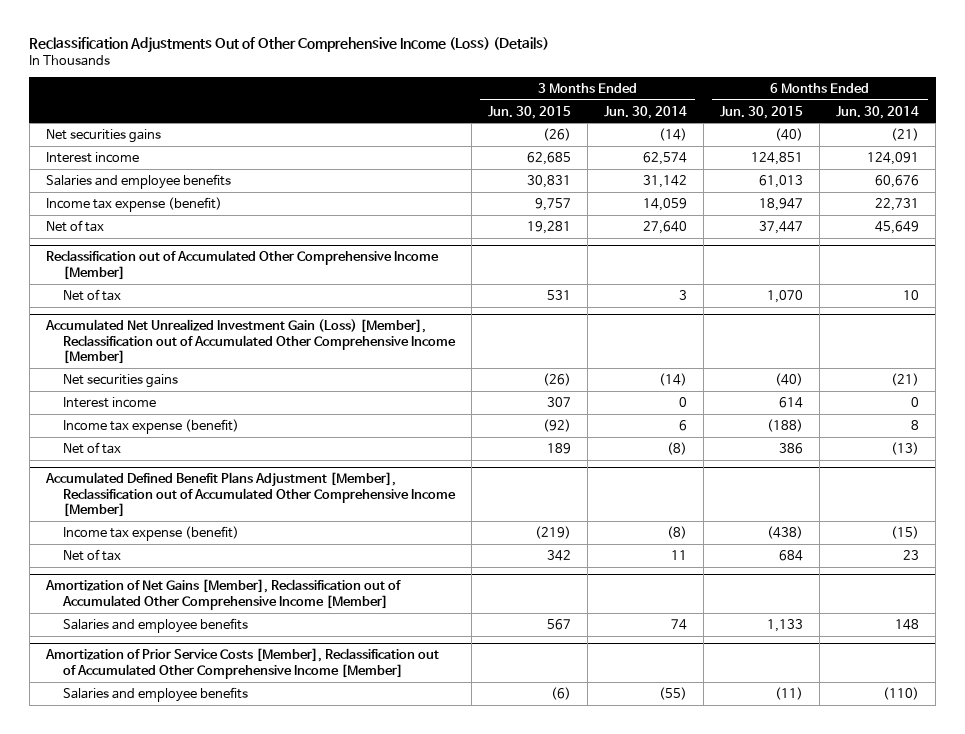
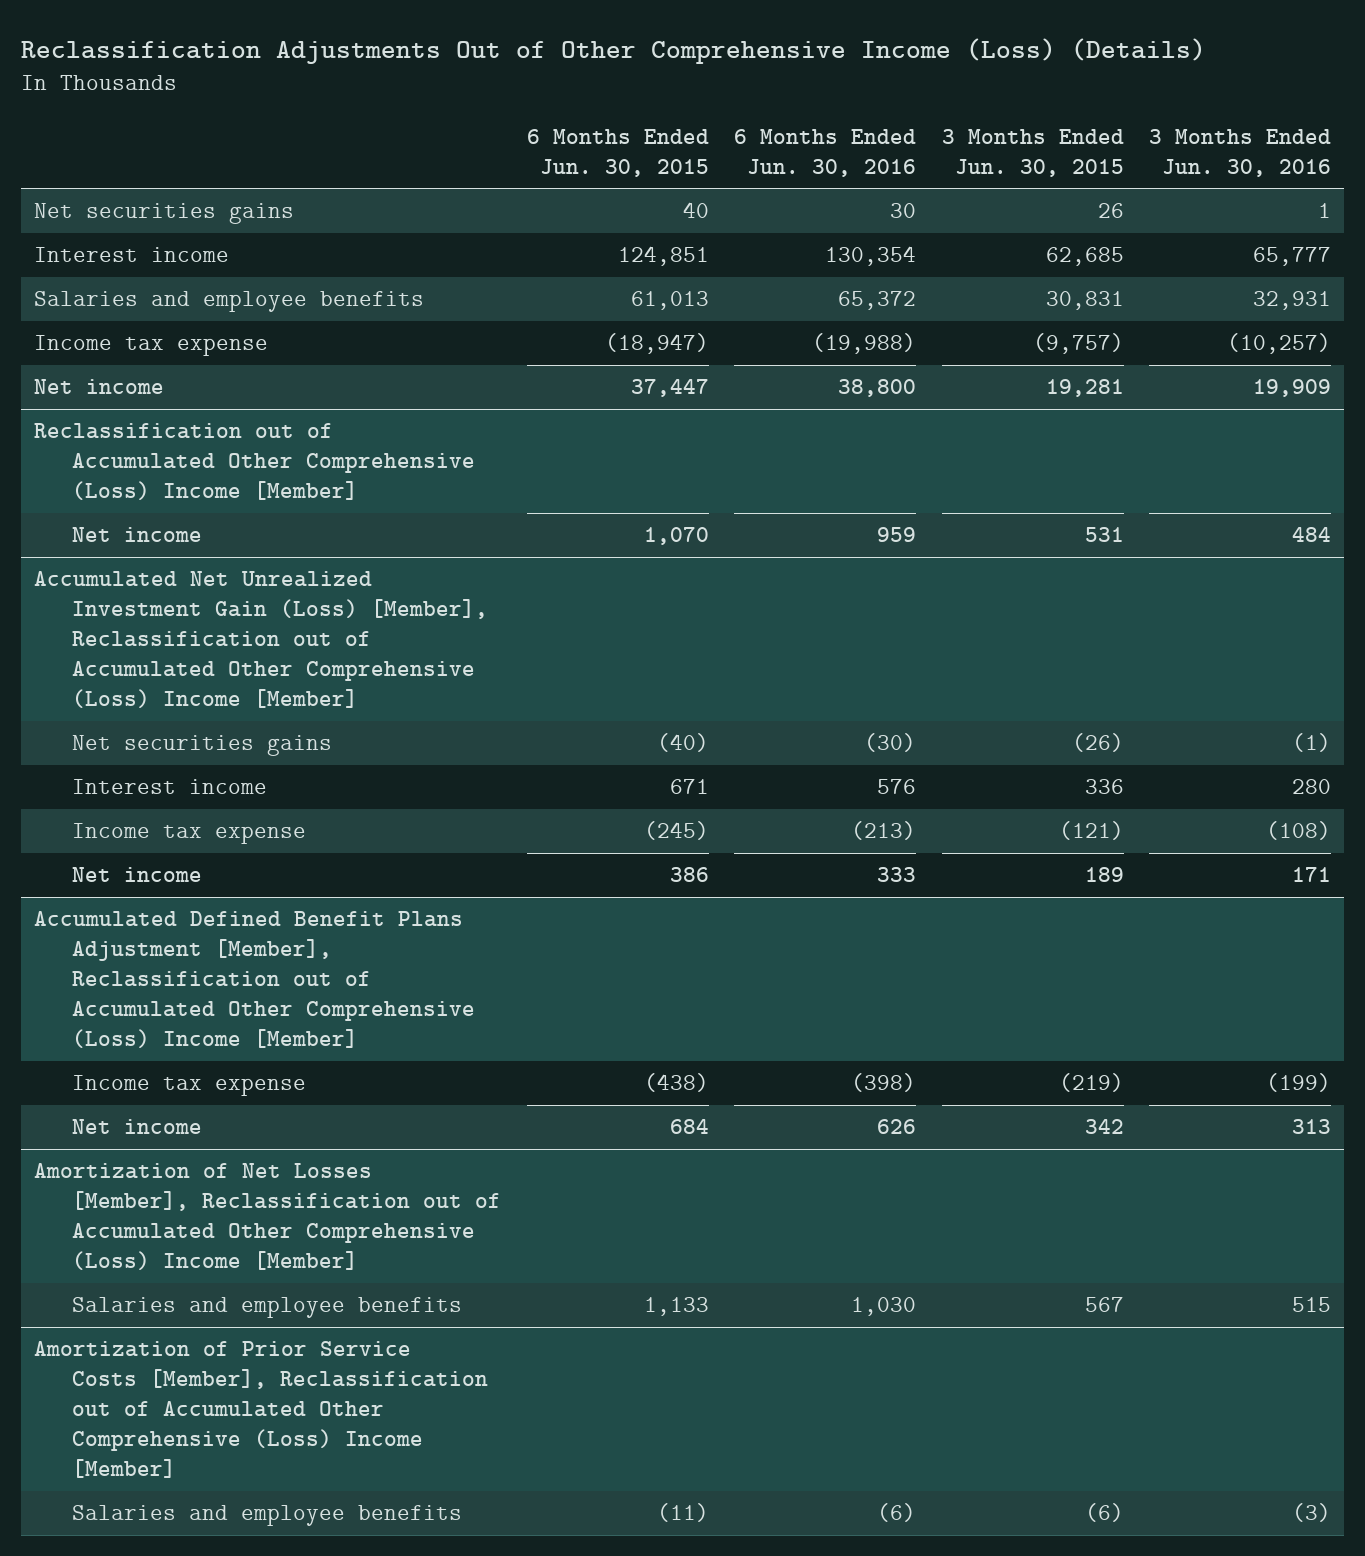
[604,105,688,119] Jun. 30, 2014 -> none
[836,105,920,119] Jun. 30, 2014 -> none
none -> [734,128,917,177] 6 Months Ended Jun. 30, 2016
none -> [1149,128,1332,177] 3 Months Ended Jun. 30, 2016
[542,127,571,141] (26) -> [1097,203,1124,219] 26
[775,127,804,141] (40) -> [682,202,709,219] 40
[45,196,222,212] Income tax expense (benefit) -> [34,335,269,357] Income tax expense
[534,197,571,211] 9,757 -> [1032,333,1124,355] (9,757)
[759,197,804,211] 18,947 -> [604,333,709,355] (18,947)
[45,219,104,232] Net of tax -> [34,379,165,395] Net income
[45,250,439,280] Reclassification out of Accumulated Other Comprehensive Income [Member] -> [34,423,475,501] Reclassification out of Accumulated Other Comprehensive (Loss) Income [Member]
[62,288,121,301] Net of tax -> [71,527,202,543] Net income
[44,319,456,365] Accumulated Net Unrealized Investment Gain (Loss) [Member], Reclassification out of Accumulated Other Comprehensive Income [Member] -> [34,571,488,709] Accumulated Net Unrealized Investment Gain (Loss) [Member], Reclassification out of Accumulated Other Comprehensive (Loss) Income [Member]
[546,396,571,407] 307 -> [1084,779,1124,795] 336
[779,396,804,408] 614 -> [669,779,709,795] 671
[62,418,239,434] Income tax expense (benefit) -> [71,823,306,845] Income tax expense
[542,418,571,432] (92) -> [1058,821,1124,841] (121)
[767,418,804,432] (188) -> [643,821,709,841] (245)
[62,441,121,454] Net of tax -> [71,867,202,883] Net income
[44,472,456,518] Accumulated Defined Benefit Plans Adjustment [Member], Reclassification out of Accumulated Other Comprehensive Income [Member] -> [34,911,475,1049] Accumulated Defined Benefit Plans Adjustment [Member], Reclassification out of Accumulated Other Comprehensive (Loss) Income [Member]
[62,525,239,541] Income tax expense (benefit) -> [71,1075,306,1097] Income tax expense
[62,548,121,561] Net of tax -> [71,1119,202,1135] Net income
[44,579,401,610] Amortization of Net Gains [Member], Reclassification out of Accumulated Other Comprehensive Income [Member] -> [34,1163,501,1271] Amortization of Net Losses [Member], Reclassification out of Accumulated Other Comprehensive (Loss) Income [Member]
[44,648,439,679] Amortization of Prior Service Costs [Member], Reclassification out of Accumulated Other Comprehensive Income [Member] -> [34,1341,488,1479] Amortization of Prior Service Costs [Member], Reclassification out of Accumulated Other Comprehensive (Loss) Income [Member]

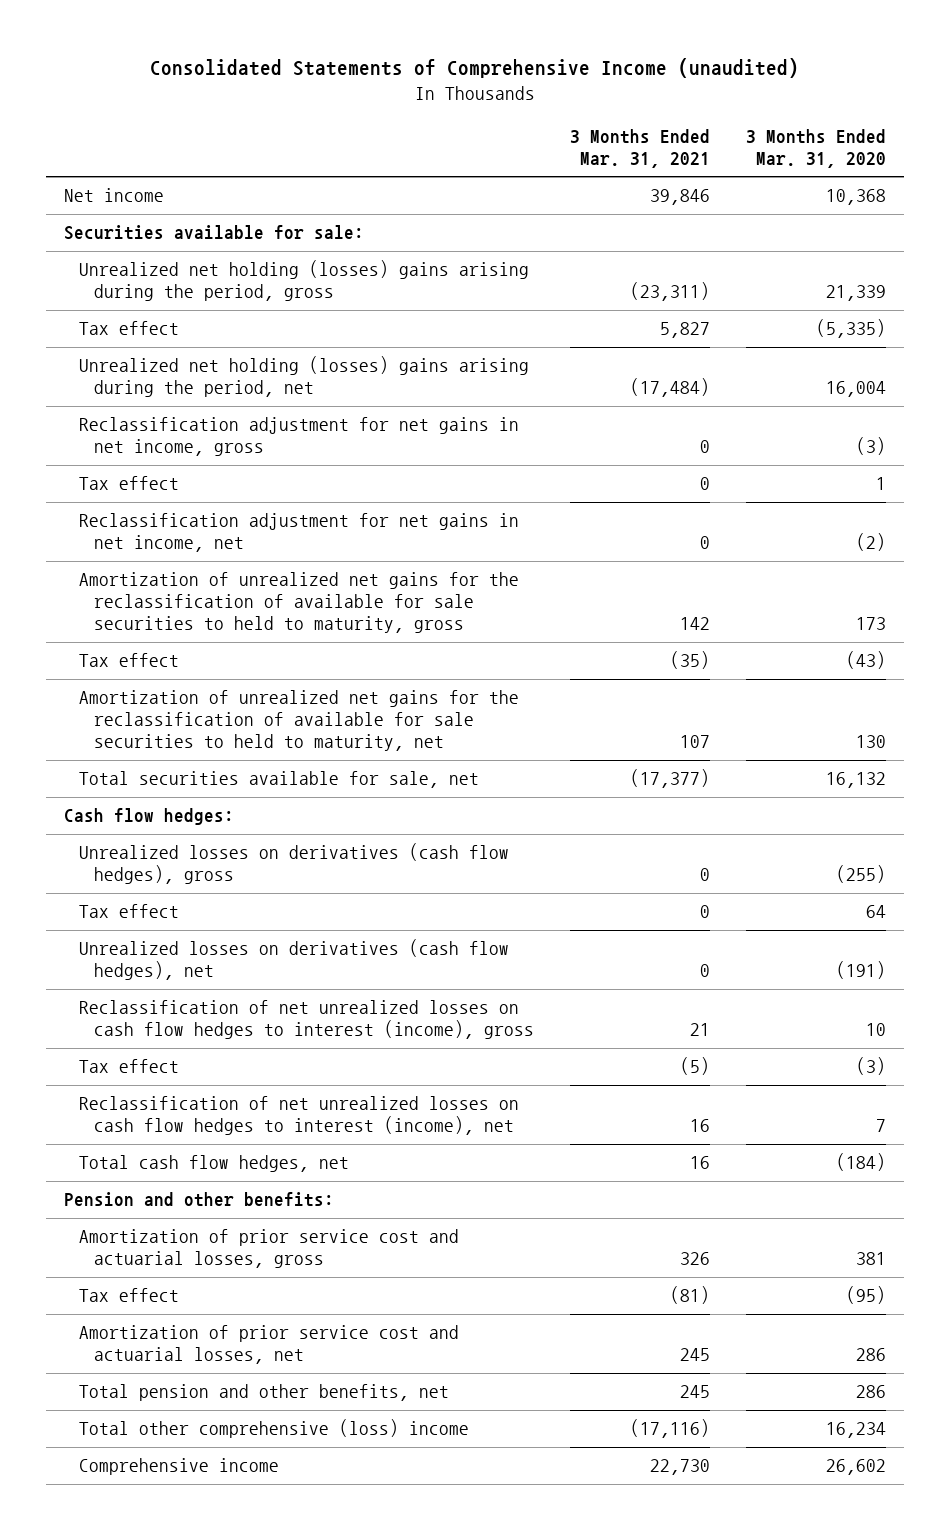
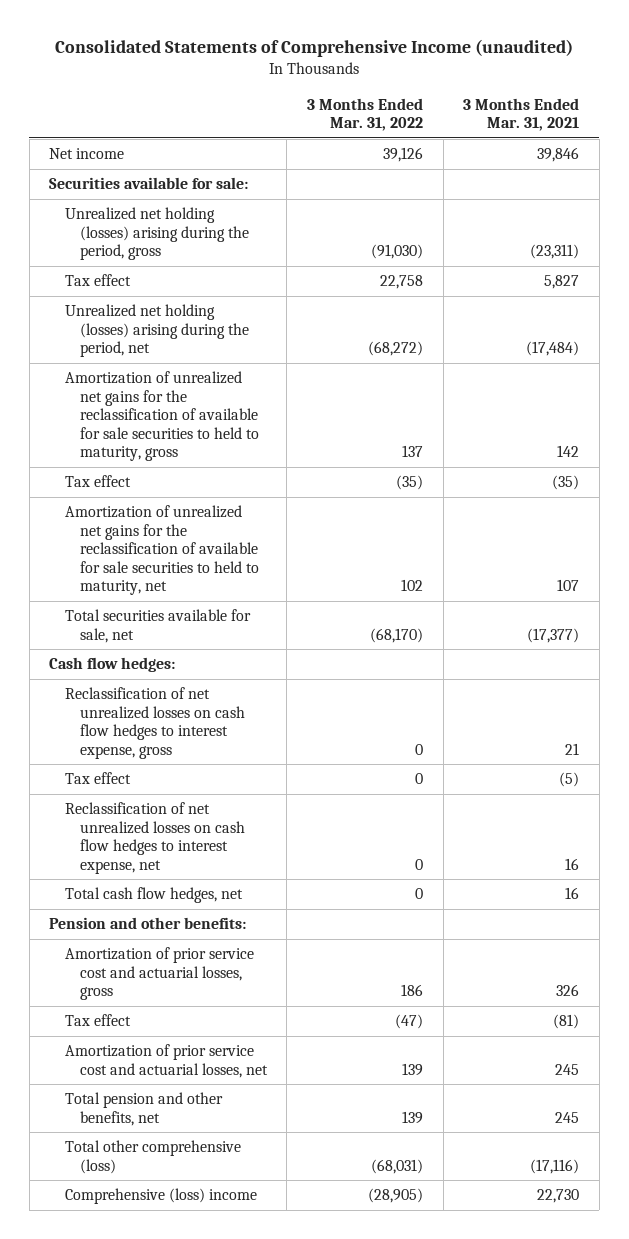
[746,128,887,169] 3 Months Ended Mar. 31, 2020 -> none
none -> [307,97,424,132] 3 Months Ended Mar. 31, 2022
[78,260,529,302] Unrealized net holding (losses) gains arising during the period, gross -> [64,207,249,261] Unrealized net holding (losses) arising during the period, gross
[78,417,519,457] Reclassification adjustment for net gains in net income, gross -> none
[78,476,179,491] Tax effect -> none
[78,513,519,553] Reclassification adjustment for net gains in net income, net -> none
[78,356,529,398] Unrealized net holding (losses) gains arising during the period, net -> [64,304,249,358] Unrealized net holding (losses) arising during the period, net
[78,843,509,885] Unrealized losses on derivatives (cash flow hedges), gross -> none
[78,904,179,919] Tax effect -> none
[78,939,509,981] Unrealized losses on derivatives (cash flow hedges), net -> none
[78,1000,535,1040] Reclassification of net unrealized losses on cash flow hedges to interest (income), gross -> [64,687,245,759] Reclassification of net unrealized losses on cash flow hedges to interest expense, gross
[78,1096,519,1136] Reclassification of net unrealized losses on cash flow hedges to interest (income), net -> [64,802,245,874] Reclassification of net unrealized losses on cash flow hedges to interest expense, net
[78,1419,469,1439] Total other comprehensive (loss) income -> [64,1140,241,1174] Total other comprehensive (loss)
[78,1458,279,1476] Comprehensive income -> [64,1188,257,1205] Comprehensive (loss) income

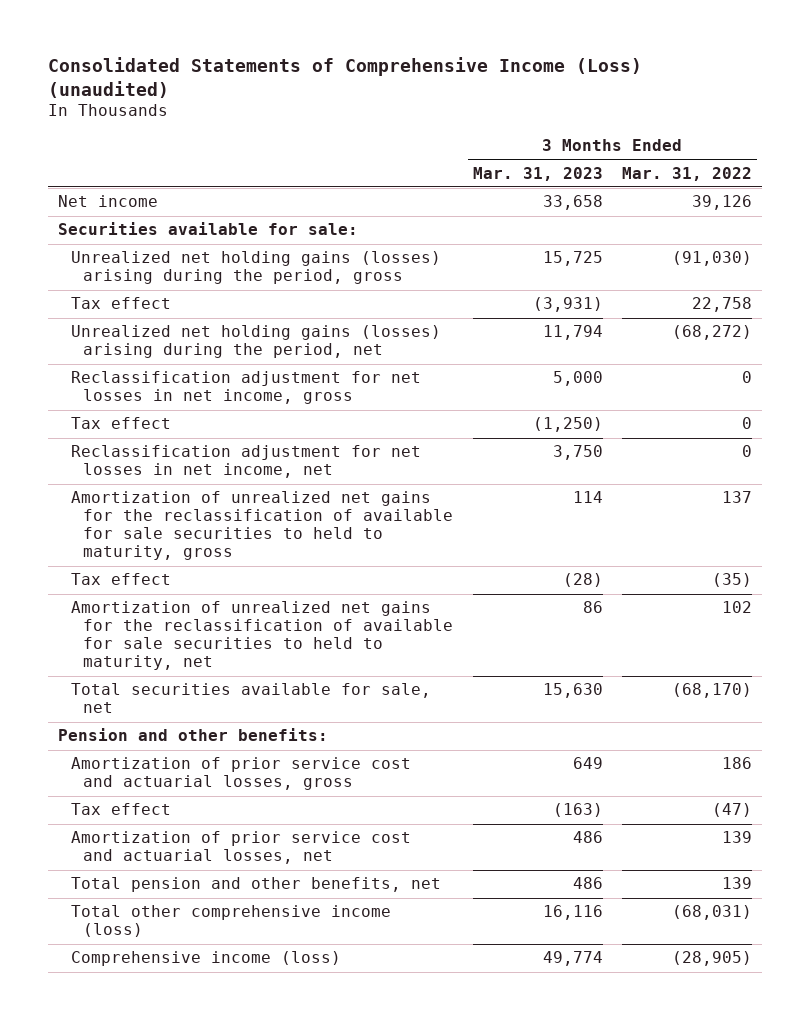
[55,39,574,58] Consolidated Statements of Comprehensive Income (unaudited) -> [48,56,643,98] Consolidated Statements of Comprehensive Income (Loss) (unaudited)
[463,97,580,132] 3 Months Ended Mar. 31, 2021 -> none
none -> [472,166,603,181] Mar. 31, 2023
[64,207,249,261] Unrealized net holding (losses) arising during the period, gross -> [70,251,441,285] Unrealized net holding gains (losses) arising during the period, gross
[64,304,249,358] Unrealized net holding (losses) arising during the period, net -> [70,325,441,359] Unrealized net holding gains (losses) arising during the period, net
none -> [70,371,421,405] Reclassification adjustment for net losses in net income, gross
[64,772,131,785] Tax effect -> [70,417,171,430] Tax effect
none -> [70,445,421,479] Reclassification adjustment for net losses in net income, net
[49,657,176,673] Cash flow hedges: -> none
[64,687,245,759] Reclassification of net unrealized losses on cash flow hedges to interest expense, gross -> none
[64,802,245,874] Reclassification of net unrealized losses on cash flow hedges to interest expense, net -> none
[64,887,243,904] Total cash flow hedges, net -> none
[64,1140,241,1174] Total other comprehensive (loss) -> [70,905,391,938] Total other comprehensive income (loss)
[64,1188,257,1205] Comprehensive (loss) income -> [70,951,341,967] Comprehensive income (loss)

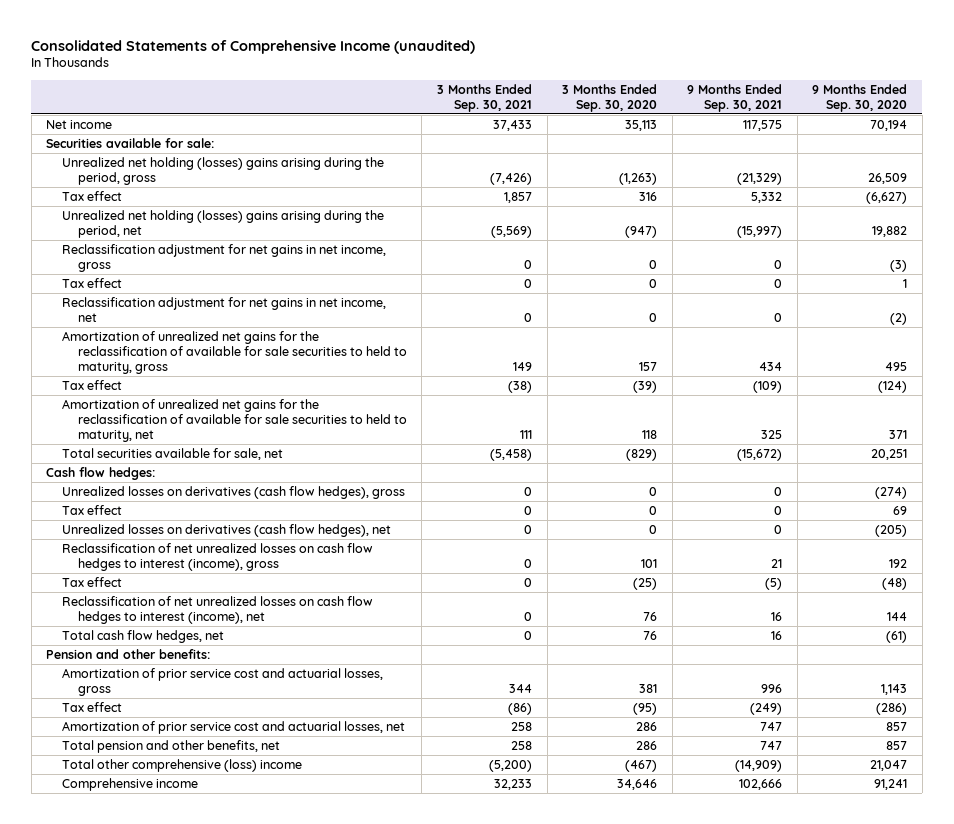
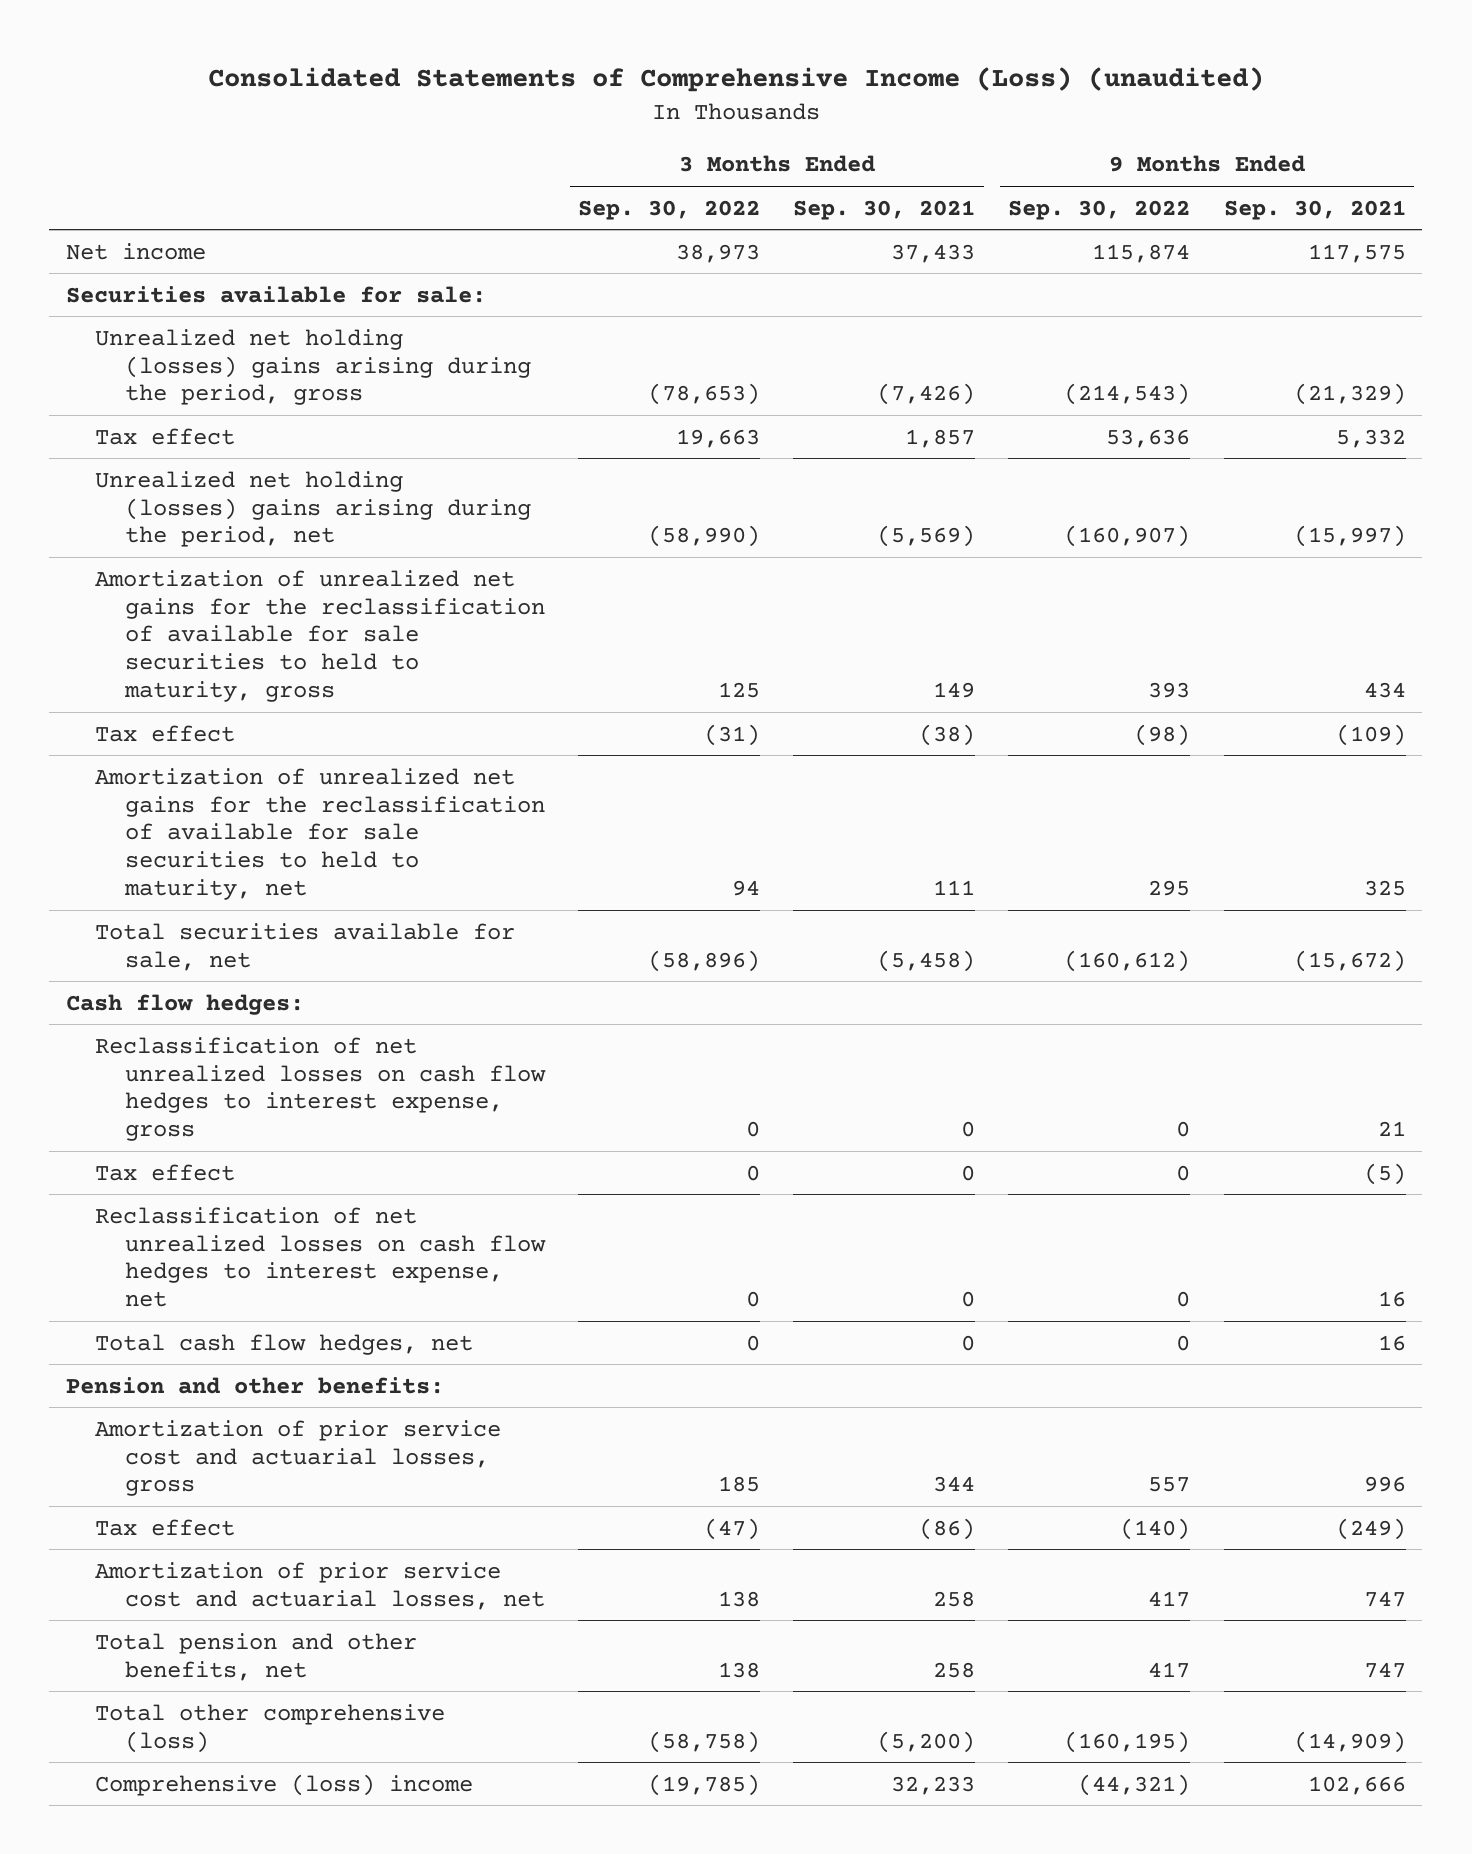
[31,39,476,54] Consolidated Statements of Comprehensive Income (unaudited) -> [207,67,1264,93] Consolidated Statements of Comprehensive Income (Loss) (unaudited)
[562,83,658,112] 3 Months Ended Sep. 30, 2020 -> none
[812,83,908,112] 9 Months Ended Sep. 30, 2020 -> none
none -> [577,199,760,220] Sep. 30, 2022
none -> [1008,199,1191,220] Sep. 30, 2022
[62,244,387,272] Reclassification adjustment for net gains in net income, gross -> none
[62,278,123,289] Tax effect -> none
[62,297,387,322] Reclassification adjustment for net gains in net income, net -> none
[62,486,406,500] Unrealized losses on derivatives (cash flow hedges), gross -> none
[62,505,123,516] Tax effect -> none
[62,524,392,538] Unrealized losses on derivatives (cash flow hedges), net -> none
[62,543,374,571] Reclassification of net unrealized losses on cash flow hedges to interest (income), gross -> [95,1036,546,1142] Reclassification of net unrealized losses on cash flow hedges to interest expense, gross
[62,596,374,624] Reclassification of net unrealized losses on cash flow hedges to interest (income), net -> [95,1206,546,1308] Reclassification of net unrealized losses on cash flow hedges to interest expense, net
[62,759,303,773] Total other comprehensive (loss) income -> [95,1703,446,1753] Total other comprehensive (loss)
[62,778,199,792] Comprehensive income -> [95,1773,474,1796] Comprehensive (loss) income

